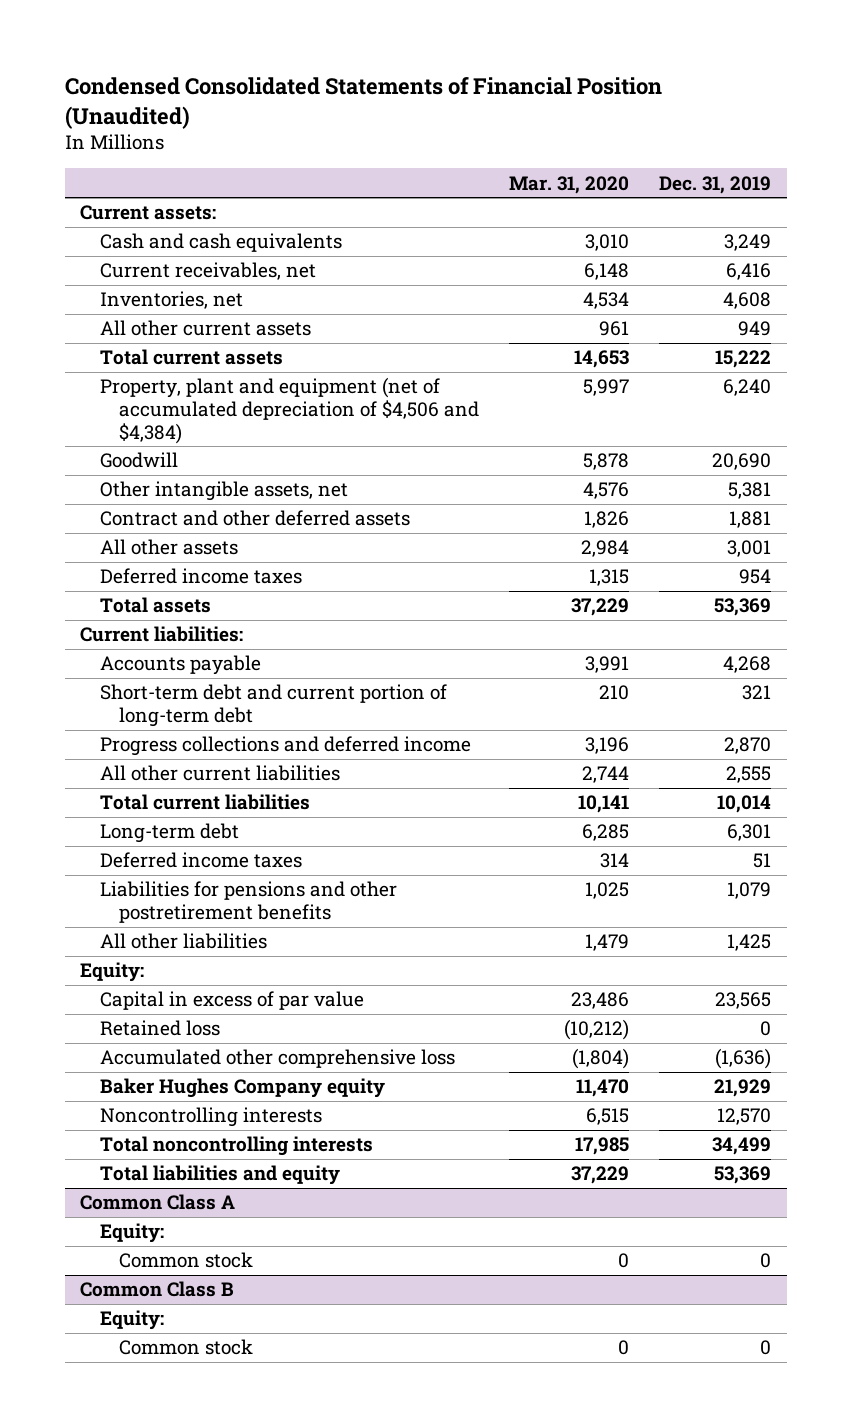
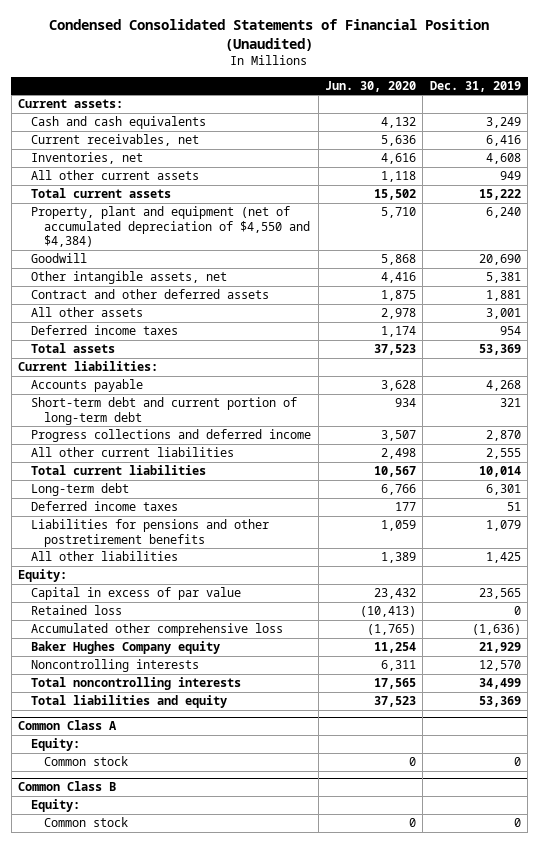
[509,175,630,194] Mar. 31, 2020 -> none
none -> [324,80,416,92] Jun. 30, 2020
[99,377,480,444] Property, plant and equipment (net of accumulated depreciation of $4,506 and $4,384) -> [31,206,311,248] Property, plant and equipment (net of accumulated depreciation of $4,550 and $4,384)

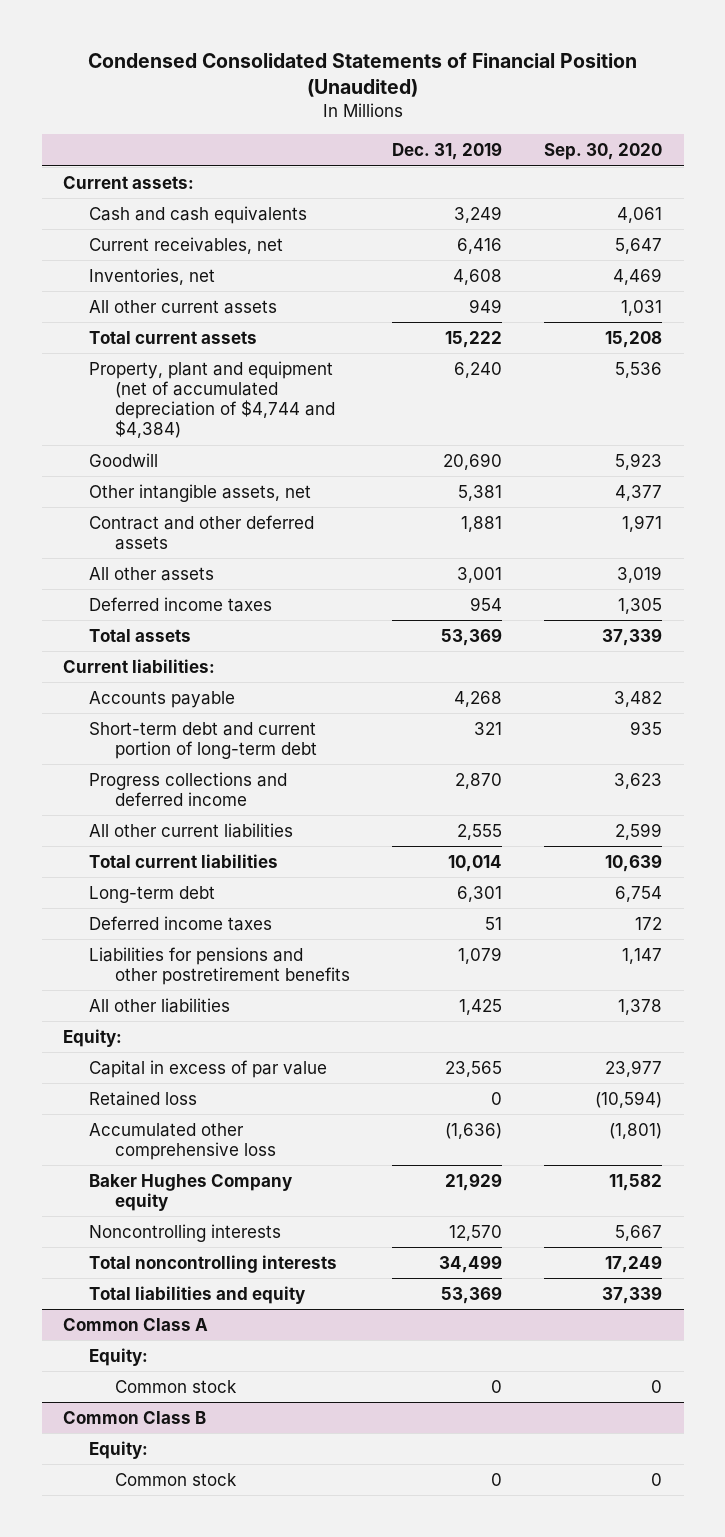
[324,80,416,92] Jun. 30, 2020 -> none
none -> [544,143,663,161] Sep. 30, 2020
[31,206,311,248] Property, plant and equipment (net of accumulated depreciation of $4,550 and $4,384) -> [88,360,335,439] Property, plant and equipment (net of accumulated depreciation of $4,744 and $4,384)

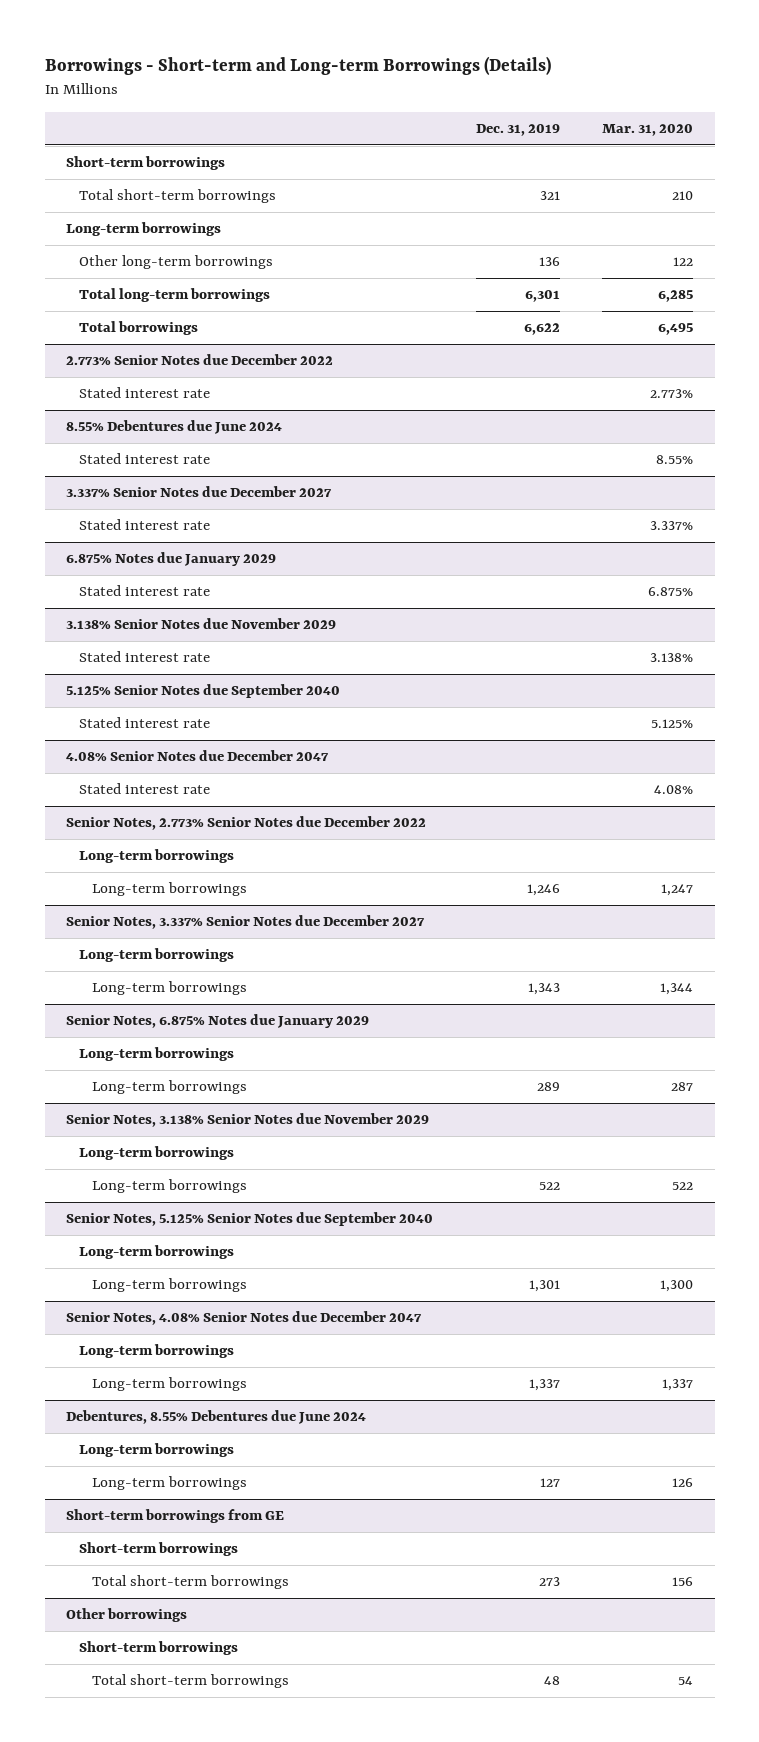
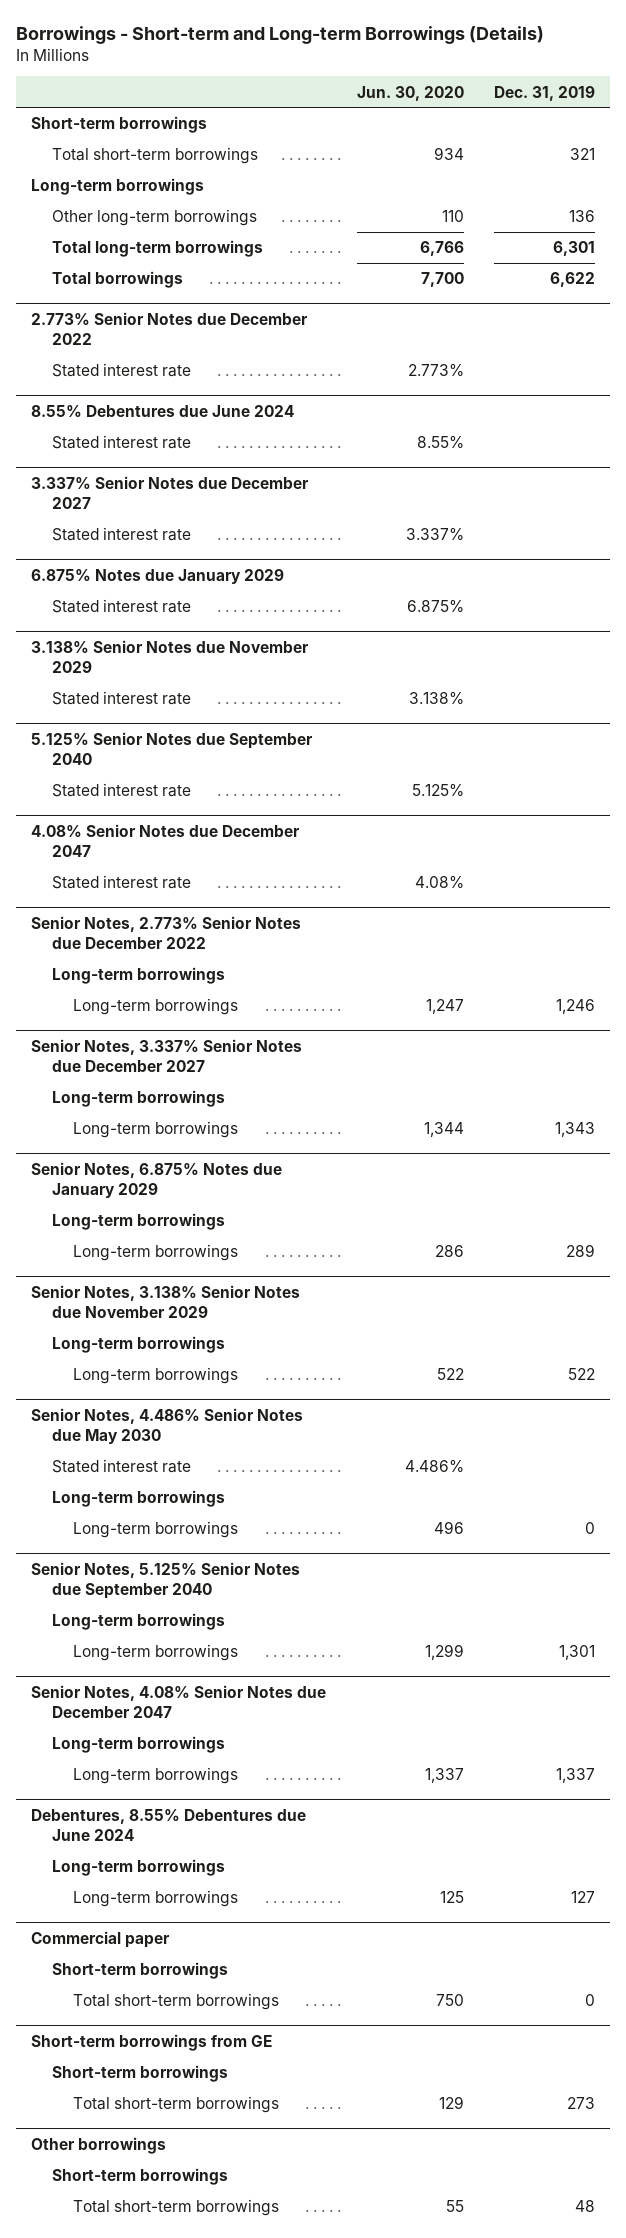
[602,123,694,136] Mar. 31, 2020 -> none
none -> [356,85,464,101] Jun. 30, 2020
none -> [31,1408,304,1444] Senior Notes, 4.486% Senior Notes due May 2030
none -> [52,1459,192,1474] Stated interest rate
none -> [52,1490,226,1508] Long-term borrowings
none -> [73,1521,239,1539] Long-term borrowings
none -> [31,1931,171,1949] Commercial paper
none -> [52,1962,229,1980] Short-term borrowings
none -> [73,1993,280,2011] Total short-term borrowings

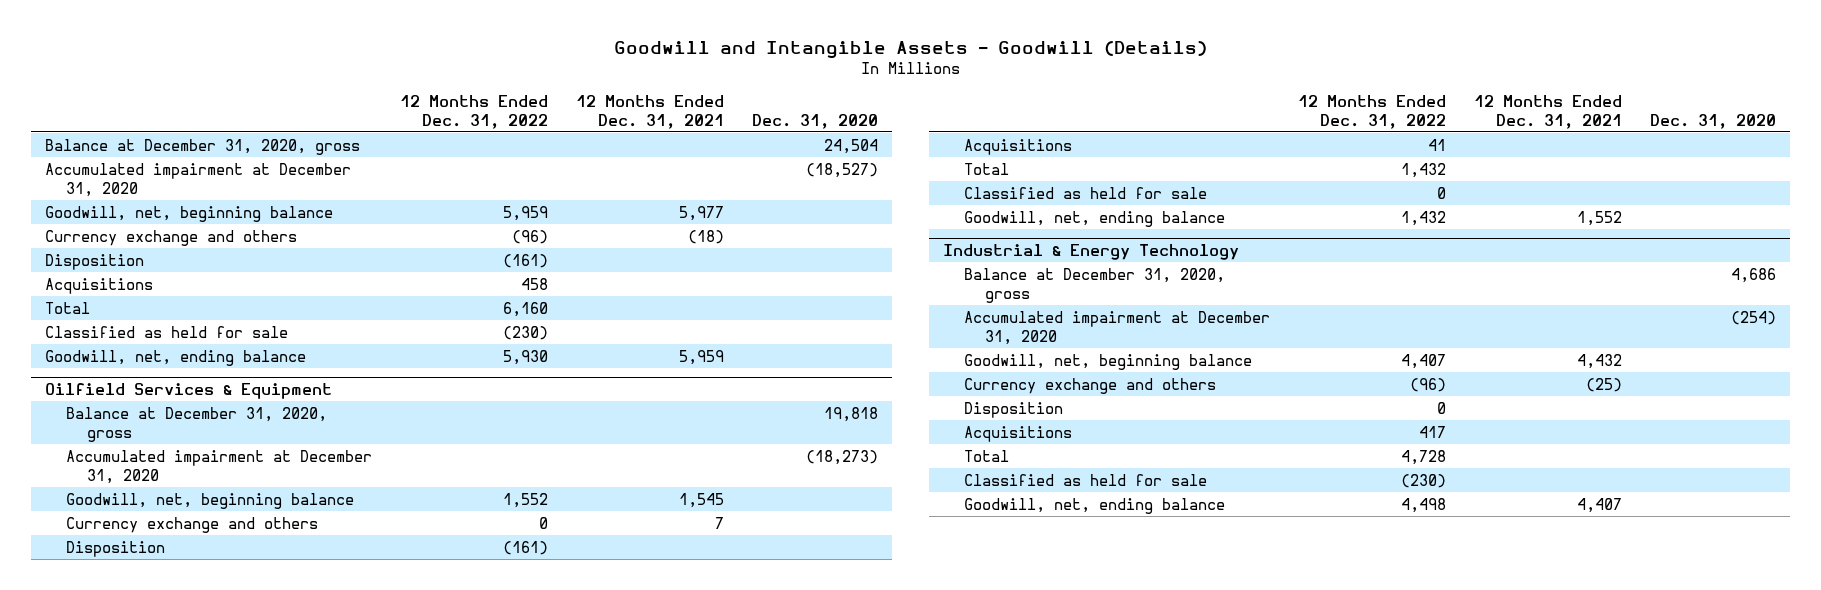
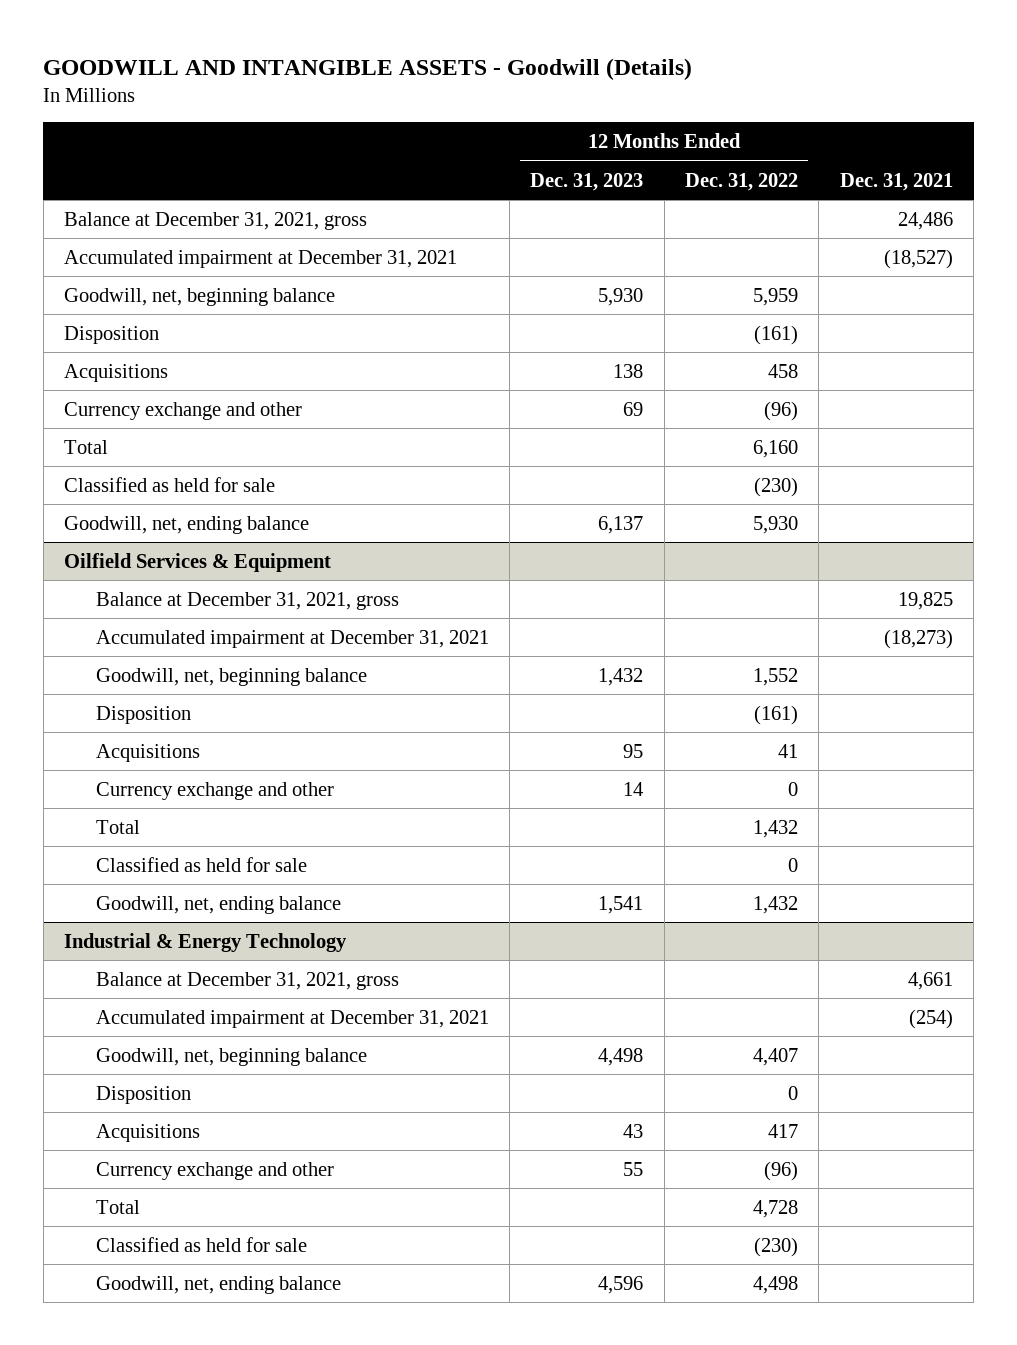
[613,41,1207,60] Goodwill and Intangible Assets - Goodwill (Details) -> [43,57,693,80] GOODWILL AND INTANGIBLE ASSETS - Goodwill (Details)
[575,94,724,129] 12 Months Ended Dec. 31, 2021 -> none
[751,113,878,129] Dec. 31, 2020 -> none
none -> [530,172,644,191] Dec. 31, 2023
none -> [839,172,953,191] Dec. 31, 2021
[44,138,360,155] Balance at December 31, 2020, gross -> [63,211,367,230] Balance at December 31, 2021, gross
[44,162,351,197] Accumulated impairment at December 31, 2020 -> [63,249,457,268] Accumulated impairment at December 31, 2021
[44,229,297,246] Currency exchange and others -> none
none -> [63,401,302,420] Currency exchange and other
[66,406,328,442] Balance at December 31, 2020, gross -> [95,591,399,610] Balance at December 31, 2021, gross
[66,449,373,484] Accumulated impairment at December 31, 2020 -> [95,629,489,648] Accumulated impairment at December 31, 2021
[66,516,319,533] Currency exchange and others -> none
none -> [95,781,334,800] Currency exchange and other
[964,267,1226,303] Balance at December 31, 2020, gross -> [95,971,399,990] Balance at December 31, 2021, gross
[964,310,1271,345] Accumulated impairment at December 31, 2020 -> [95,1009,489,1028] Accumulated impairment at December 31, 2021
[964,377,1217,394] Currency exchange and others -> none
none -> [95,1161,334,1180] Currency exchange and other

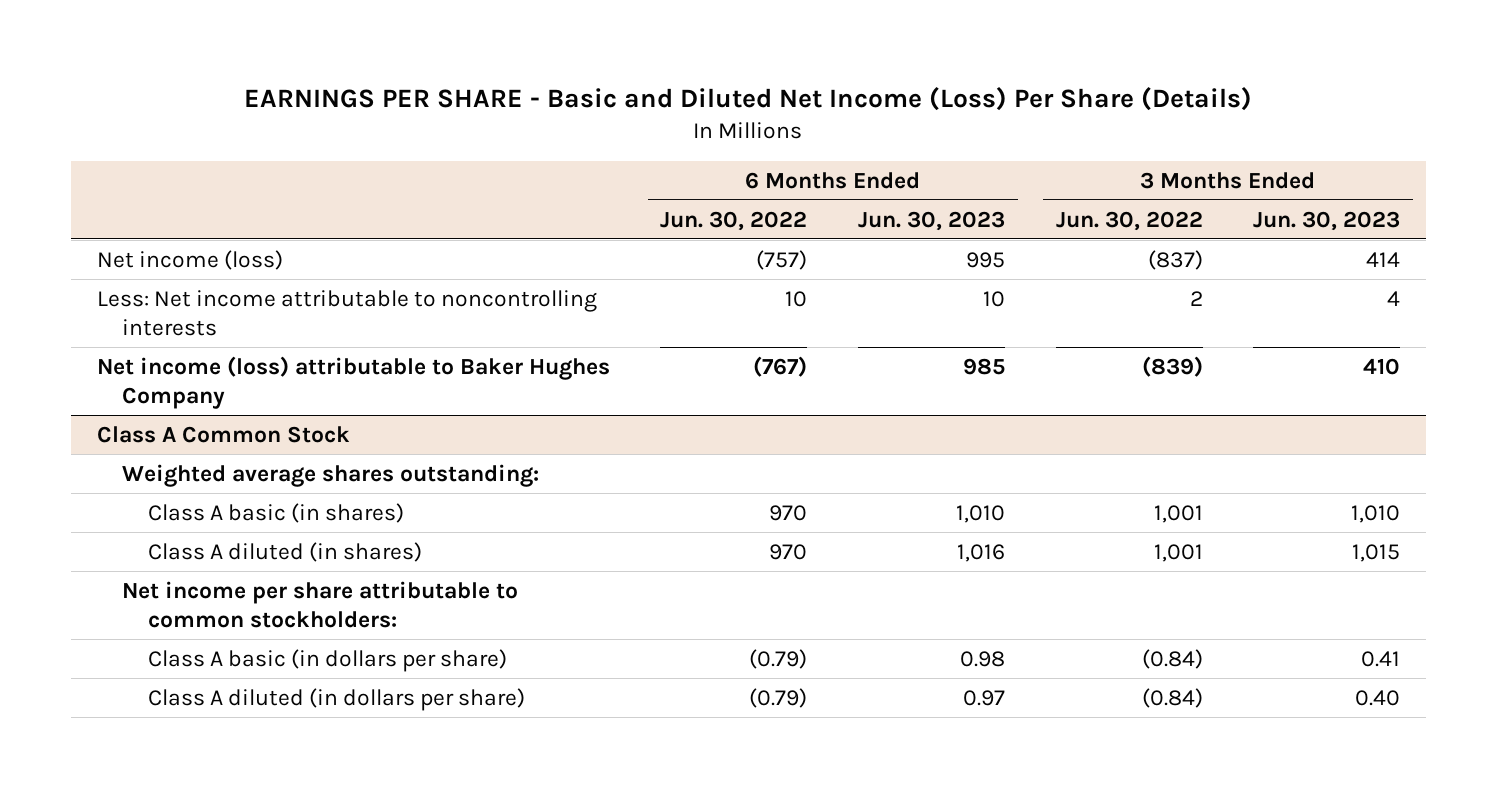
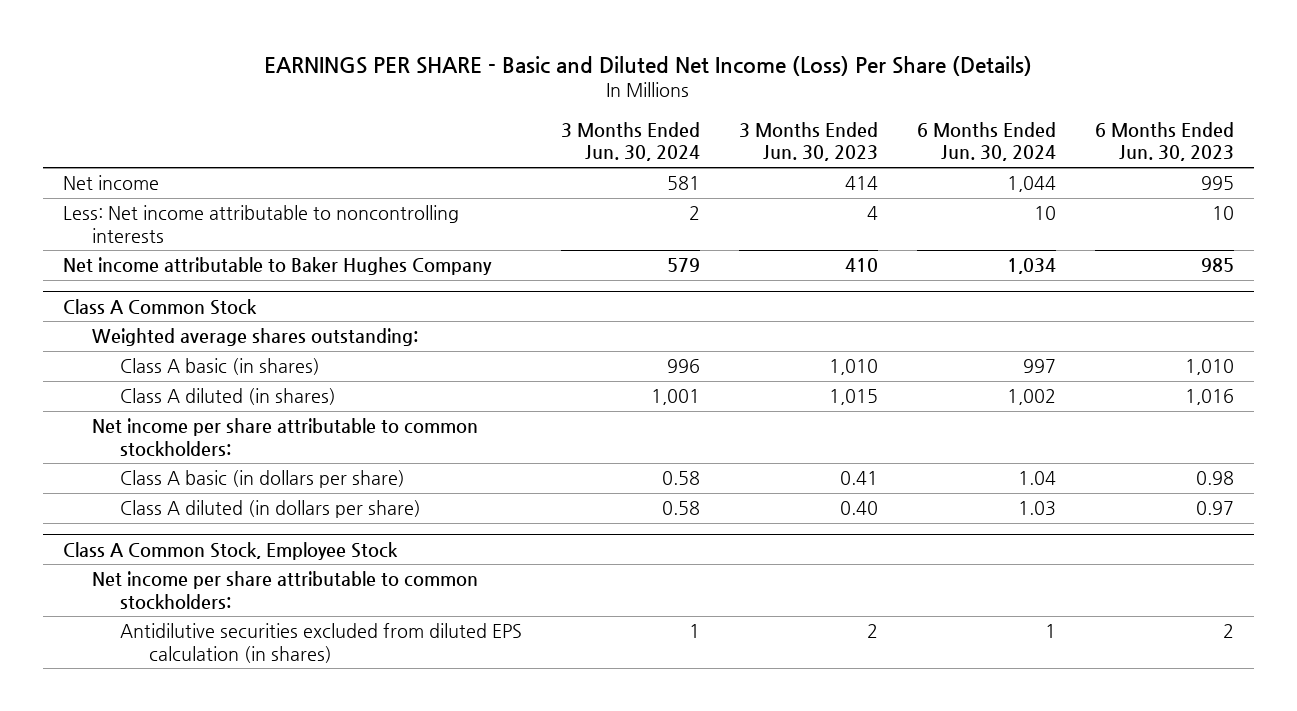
[660,210,808,231] Jun. 30, 2022 -> none
[1055,210,1203,231] Jun. 30, 2022 -> none
none -> [561,121,701,162] 3 Months Ended Jun. 30, 2024
none -> [917,121,1057,162] 6 Months Ended Jun. 30, 2024
[96,249,283,270] Net income (loss) -> [62,175,159,191] Net income
[96,355,610,409] Net income (loss) attributable to Baker Hughes Company -> [62,257,492,276] Net income attributable to Baker Hughes Company
none -> [62,541,398,560] Class A Common Stock, Employee Stock
none -> [91,571,478,610] Net income per share attributable to common stockholders:
none -> [120,623,523,663] Antidilutive securities excluded from diluted EPS calculation (in shares)

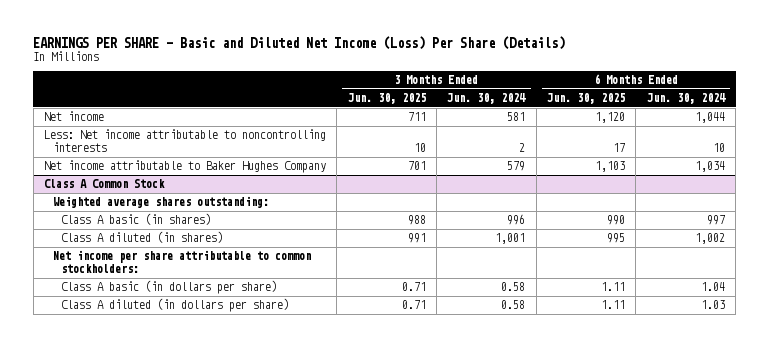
[739,121,879,162] 3 Months Ended Jun. 30, 2023 -> none
[1095,121,1235,162] 6 Months Ended Jun. 30, 2023 -> none
none -> [347,93,426,105] Jun. 30, 2025
none -> [547,93,626,105] Jun. 30, 2025
[62,541,398,560] Class A Common Stock, Employee Stock -> none
[91,571,478,610] Net income per share attributable to common stockholders: -> none
[120,623,523,663] Antidilutive securities excluded from diluted EPS calculation (in shares) -> none

